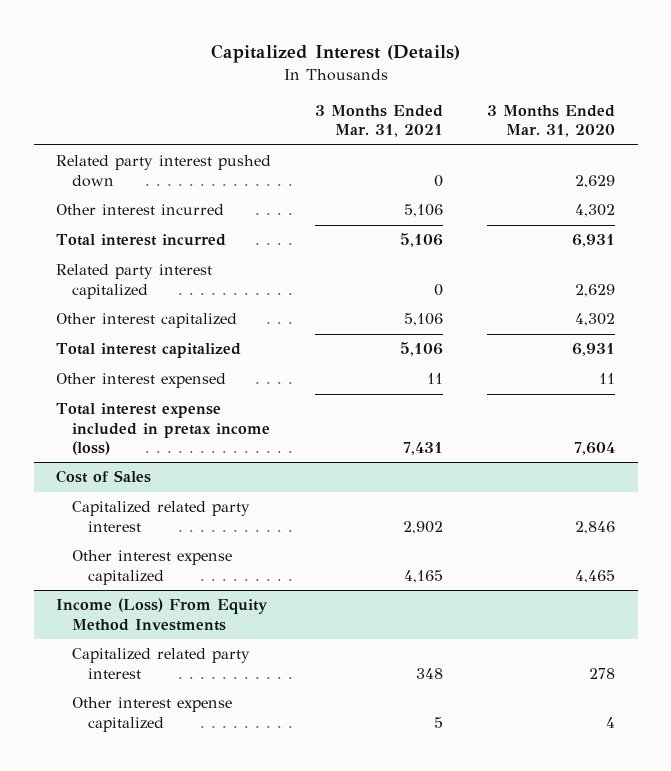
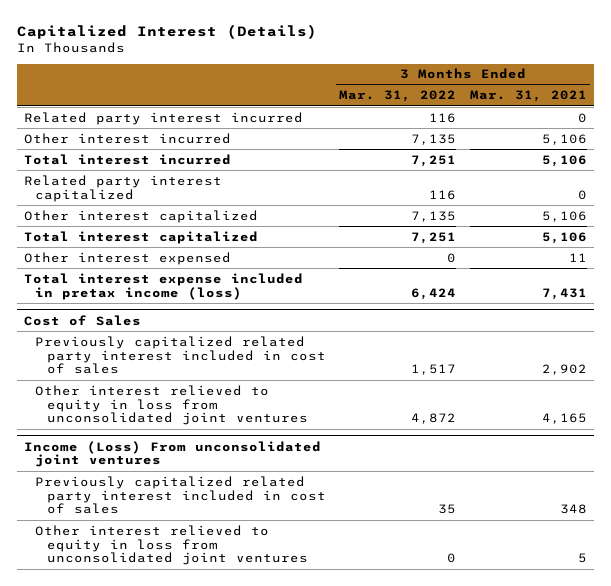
[487,105,616,138] 3 Months Ended Mar. 31, 2020 -> none
none -> [339,90,457,103] Mar. 31, 2022
[55,155,271,187] Related party interest pushed down -> [24,111,304,125] Related party interest incurred
[72,501,251,532] Capitalized related party interest -> [35,335,326,375] Previously capitalized related party interest included in cost of sales
[72,550,233,585] Other interest expense capitalized -> [35,384,308,426] Other interest relieved to equity in loss from unconsolidated joint ventures
[55,598,268,631] Income (Loss) From Equity Method Investments -> [24,440,322,468] Income (Loss) From unconsolidated joint ventures
[72,648,251,679] Capitalized related party interest -> [35,475,326,515] Previously capitalized related party interest included in cost of sales
[72,697,233,732] Other interest expense capitalized -> [35,524,308,566] Other interest relieved to equity in loss from unconsolidated joint ventures

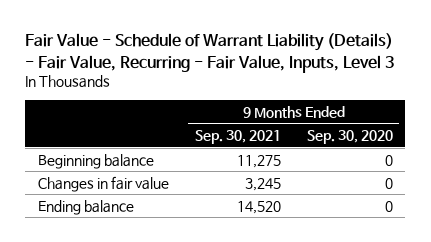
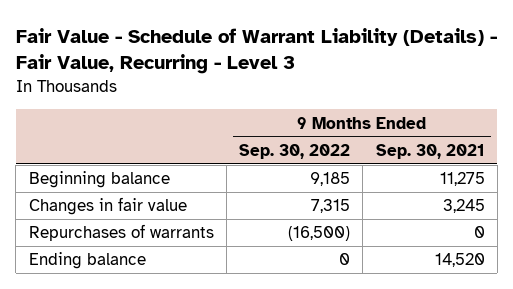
[25,33,395,73] Fair Value - Schedule of Warrant Liability (Details) - Fair Value, Recurring - Fair Value, Inputs, Level 3 -> [15,27,497,75] Fair Value - Schedule of Warrant Liability (Details) - Fair Value, Recurring - Level 3
[306,129,393,144] Sep. 30, 2020 -> none
none -> [239,143,351,159] Sep. 30, 2022
none -> [28,224,214,242] Repurchases of warrants

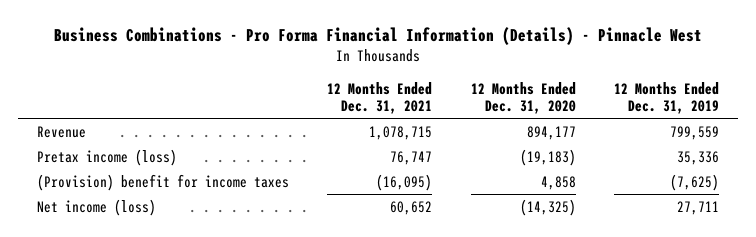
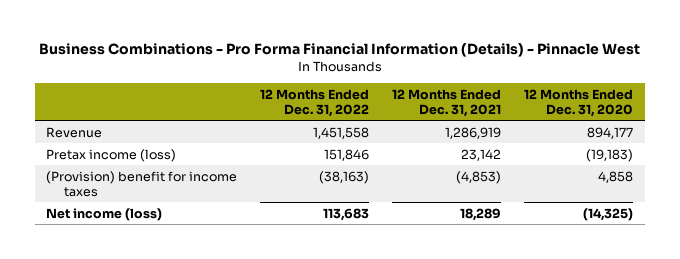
[613,81,719,114] 12 Months Ended Dec. 31, 2019 -> none
none -> [260,88,370,117] 12 Months Ended Dec. 31, 2022
[369,125,433,140] 1,078,715 -> [445,126,502,139] 1,286,919
[390,150,433,165] 76,747 -> [461,148,502,161] 23,142
[376,173,433,191] (16,095) -> [456,170,502,184] (4,853)
[390,200,433,215] 60,652 -> [460,207,502,221] 18,289

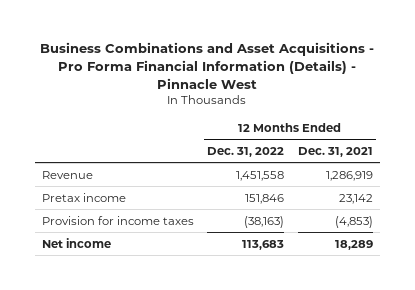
[38,43,640,58] Business Combinations - Pro Forma Financial Information (Details) - Pinnacle West -> [40,42,375,89] Business Combinations and Asset Acquisitions - Pro Forma Financial Information (Details) - Pinnacle West
[524,88,634,117] 12 Months Ended Dec. 31, 2020 -> none
[46,148,177,162] Pretax income (loss) -> [41,192,126,202] Pretax income
[46,170,238,197] (Provision) benefit for income taxes -> [41,215,194,225] Provision for income taxes
[46,207,163,221] Net income (loss) -> [41,237,111,248] Net income

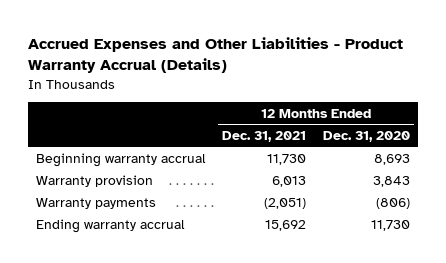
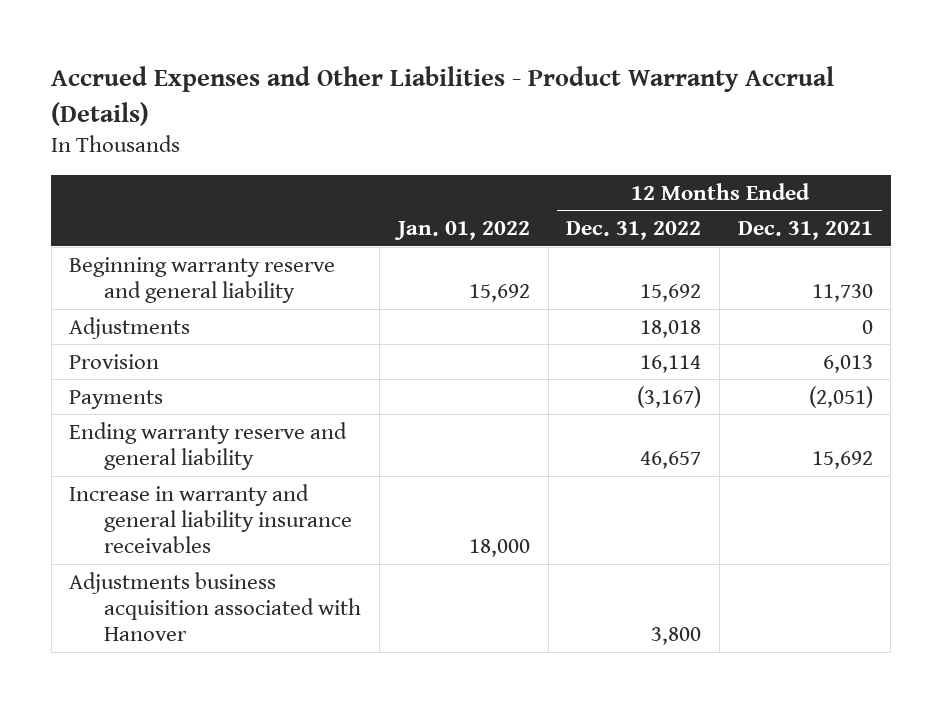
[322,130,410,142] Dec. 31, 2020 -> none
none -> [393,221,530,241] Jan. 01, 2022
none -> [566,221,702,241] Dec. 31, 2022
[36,152,207,167] Beginning warranty accrual -> [69,256,336,303] Beginning warranty reserve and general liability
none -> [69,316,191,339] Adjustments
[36,174,154,187] Warranty provision -> [69,353,160,369] Provision
[36,197,157,209] Warranty payments -> [69,389,164,409] Payments
[36,218,186,233] Ending warranty accrual -> [69,421,348,470] Ending warranty reserve and general liability
none -> [69,483,353,554] Increase in warranty and general liability insurance receivables
none -> [69,571,362,642] Adjustments business acquisition associated with Hanover

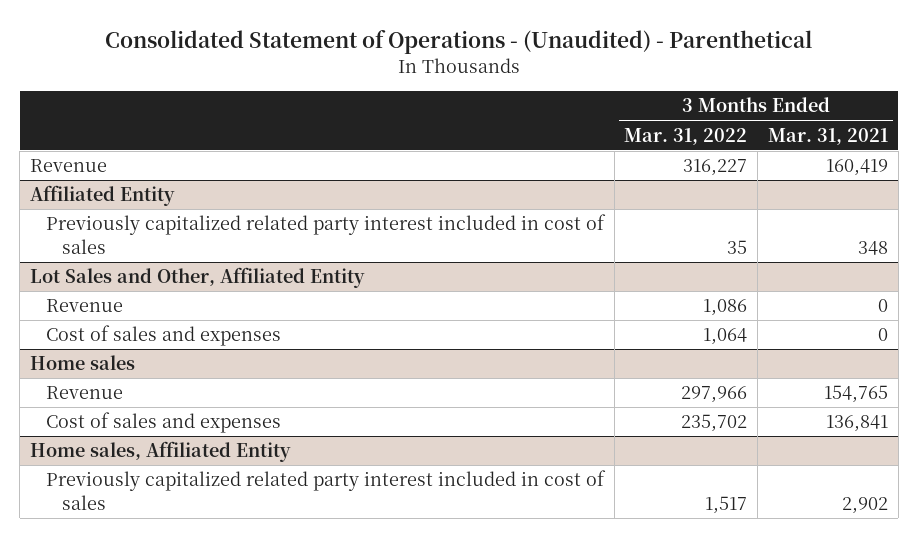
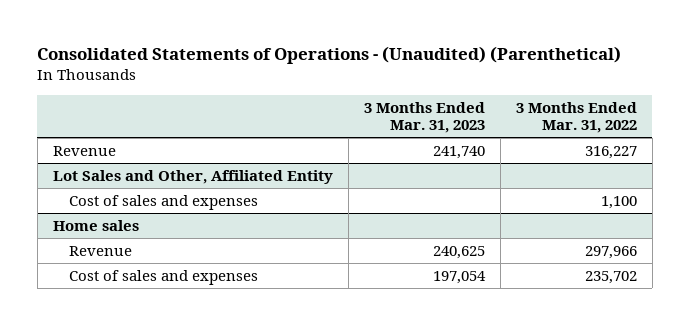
[104,29,812,54] Consolidated Statement of Operations - (Unaudited) - Parenthetical -> [37,46,622,65] Consolidated Statements of Operations - (Unaudited) (Parenthetical)
[767,127,888,145] Mar. 31, 2021 -> none
none -> [363,101,485,134] 3 Months Ended Mar. 31, 2023
[29,185,175,207] Affiliated Entity -> none
[46,214,607,254] Previously capitalized related party interest included in cost of sales -> none
[46,299,124,313] Revenue -> none
[703,328,748,346] 1,064 -> [600,195,637,209] 1,100
[29,441,291,463] Home sales, Affiliated Entity -> none
[46,470,607,510] Previously capitalized related party interest included in cost of sales -> none

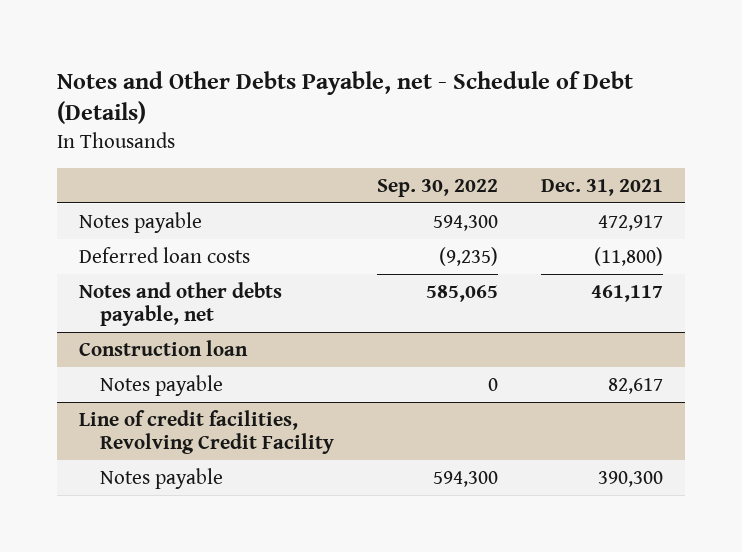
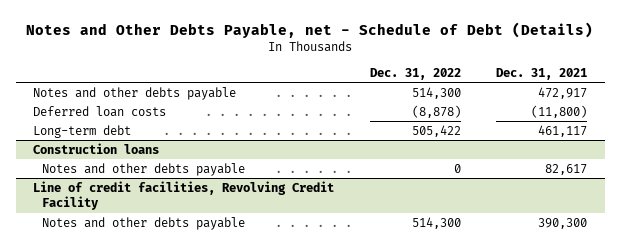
[376,178,498,197] Sep. 30, 2022 -> none
none -> [369,67,461,80] Dec. 31, 2022
[78,211,202,233] Notes payable -> [33,86,237,100] Notes and other debts payable
[78,281,282,327] Notes and other debts payable, net -> [33,124,132,138] Long-term debt
[78,339,248,356] Construction loan -> [33,142,160,154] Construction loans
[99,374,223,396] Notes payable -> [42,162,246,176] Notes and other debts payable
[99,467,223,489] Notes payable -> [42,216,246,230] Notes and other debts payable

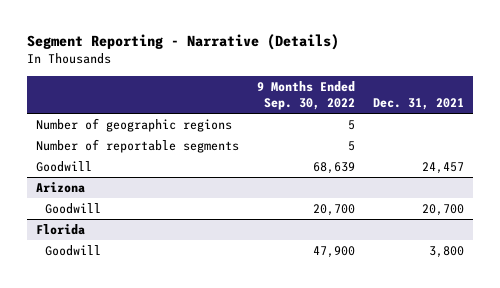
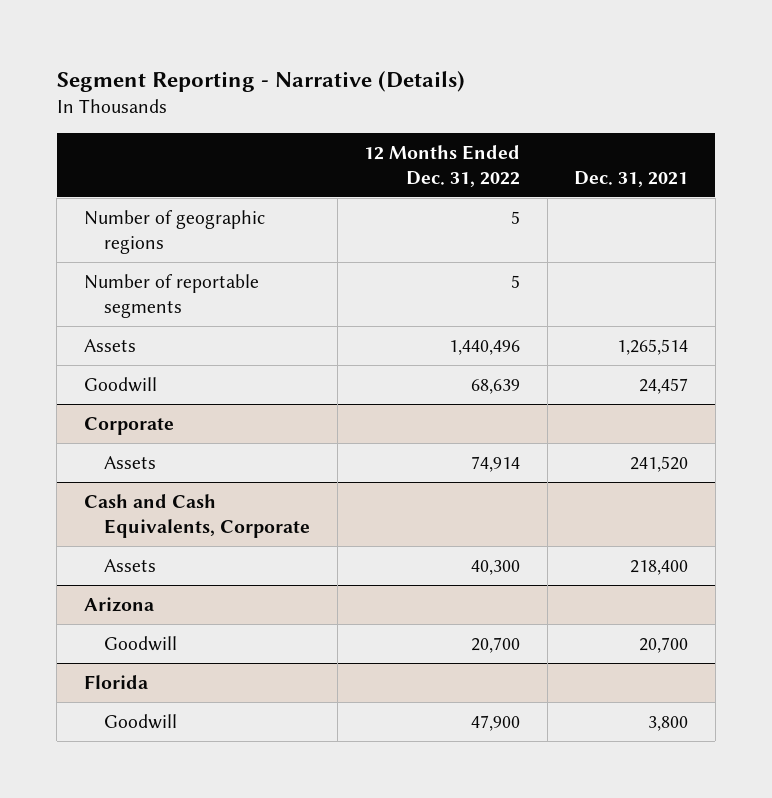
[256,81,355,111] 9 Months Ended Sep. 30, 2022 -> none
none -> [364,144,521,187] 12 Months Ended Dec. 31, 2022
none -> [83,338,136,352] Assets
none -> [83,416,174,435] Corporate
none -> [104,455,157,469] Assets
none -> [83,493,311,538] Cash and Cash Equivalents, Corporate
none -> [104,558,157,572] Assets

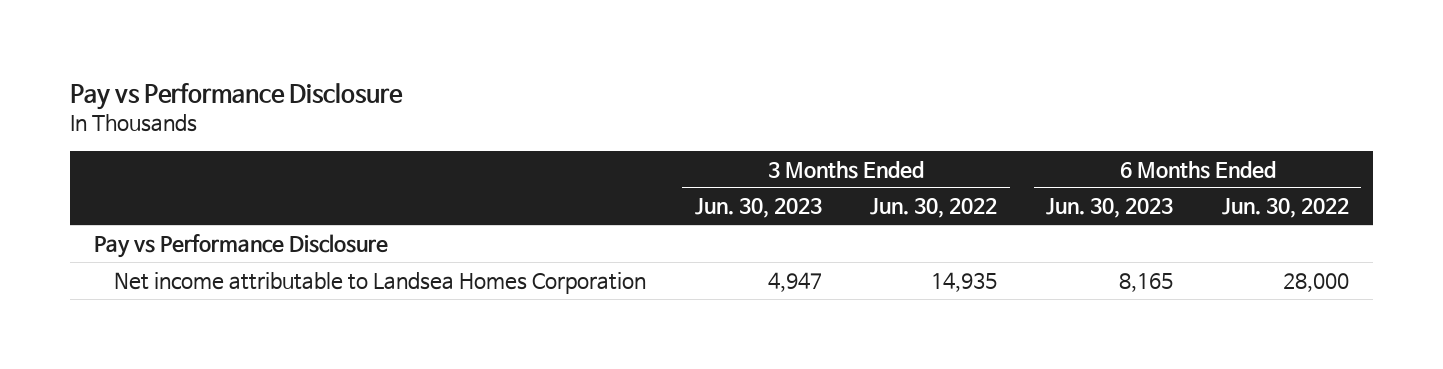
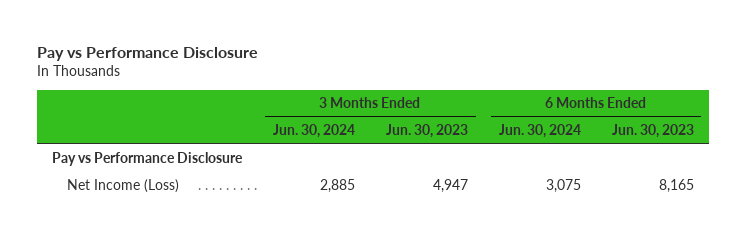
[870,198,998,219] Jun. 30, 2022 -> none
[1222,198,1350,219] Jun. 30, 2022 -> none
none -> [272,124,355,139] Jun. 30, 2024
none -> [498,124,581,139] Jun. 30, 2024
[113,271,646,294] Net income attributable to Landsea Homes Corporation -> [66,179,179,194] Net Income (Loss)

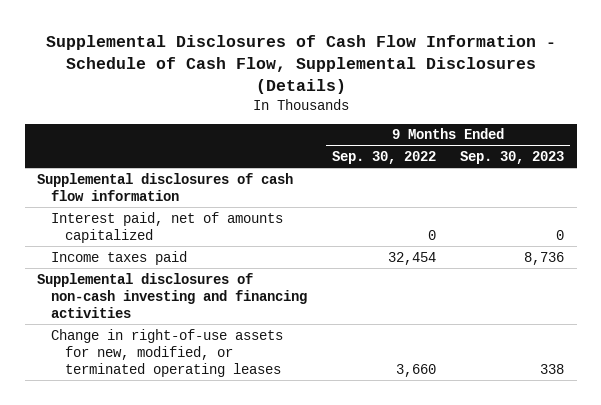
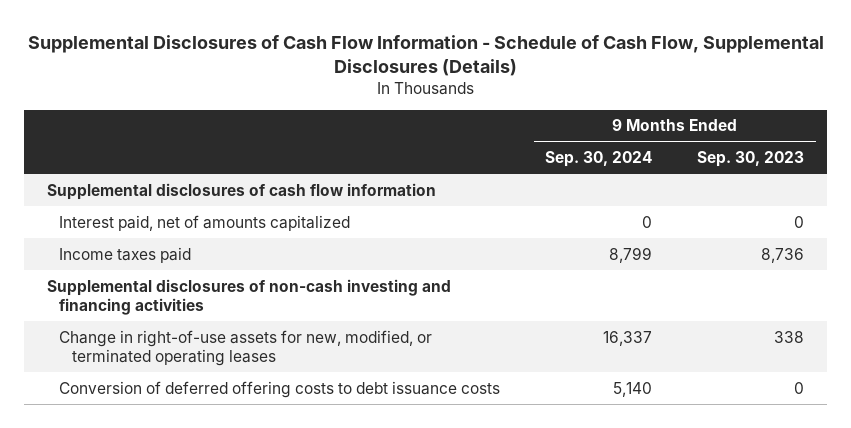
[331,151,436,165] Sep. 30, 2022 -> none
none -> [545,151,653,168] Sep. 30, 2024
none -> [59,380,501,398] Conversion of deferred offering costs to debt issuance costs

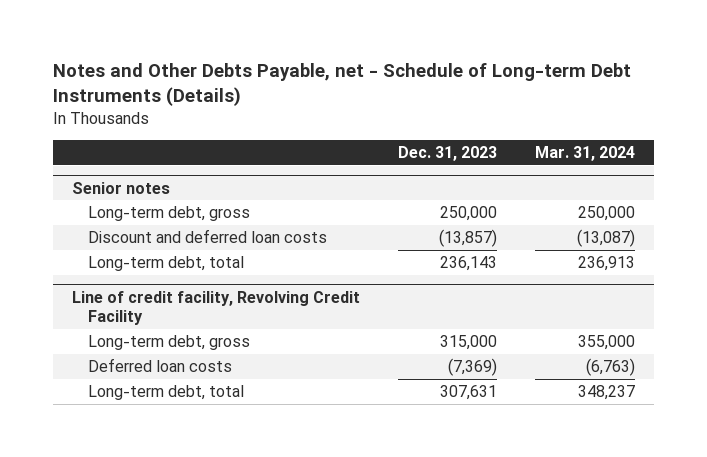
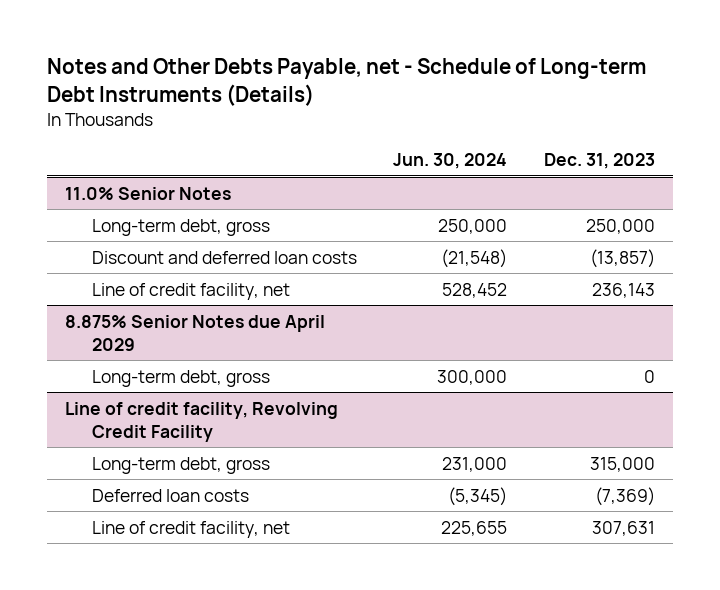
[534,145,635,161] Mar. 31, 2024 -> none
none -> [393,153,508,170] Jun. 30, 2024
[71,181,170,194] Senior notes -> [65,186,232,200] 11.0% Senior Notes
[88,256,245,272] Long-term debt, total -> [91,282,290,300] Line of credit facility, net
none -> [65,314,326,351] 8.875% Senior Notes due April 2029
none -> [91,369,270,387] Long-term debt, gross
[88,385,245,401] Long-term debt, total -> [91,520,290,538] Line of credit facility, net

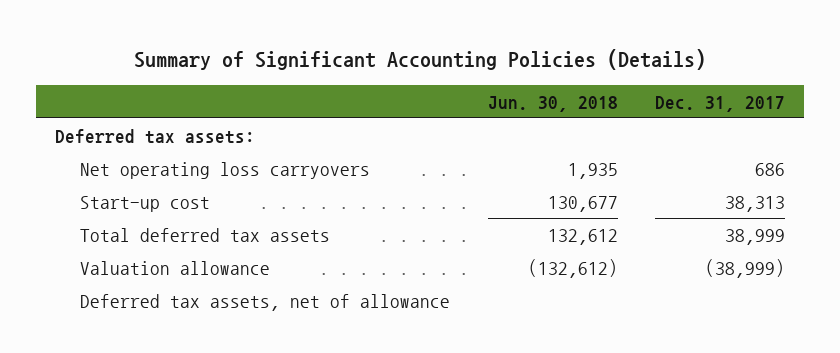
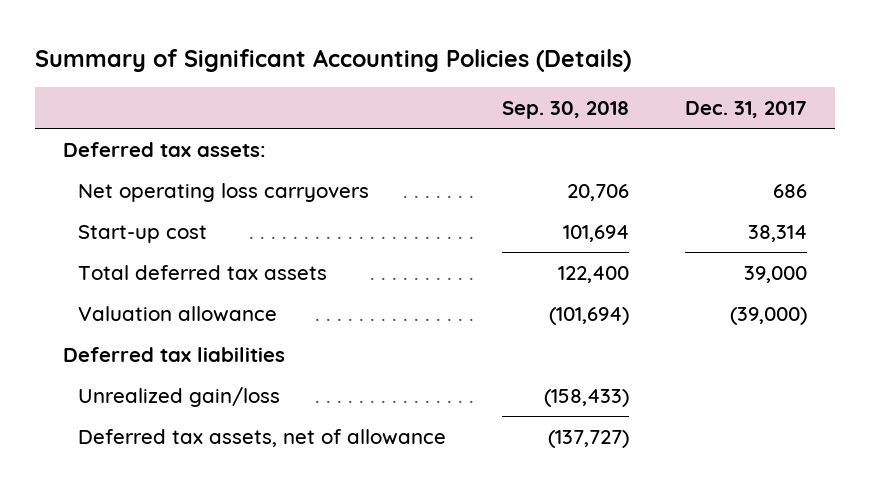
[487,95,618,112] Jun. 30, 2018 -> none
none -> [502,101,630,120] Sep. 30, 2018
[725,195,786,212] 38,313 -> [748,224,808,242] 38,314
[725,228,786,245] 38,999 -> [744,265,808,283] 39,000
[705,258,786,278] (38,999) -> [730,306,808,325] (39,000)
none -> [62,346,285,362] Deferred tax liabilities
none -> [77,386,280,407] Unrealized gain/loss

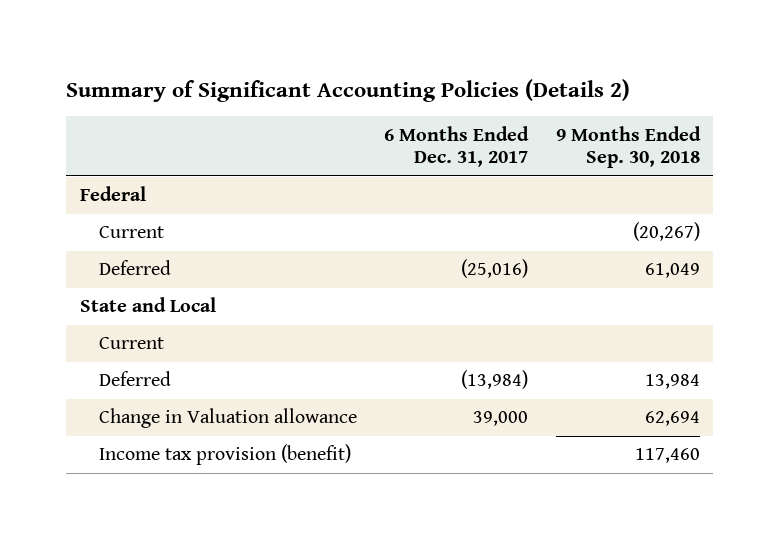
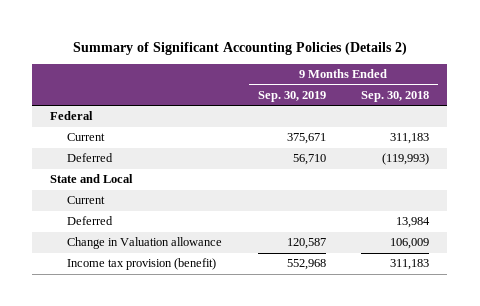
[384,125,530,168] 6 Months Ended Dec. 31, 2017 -> none
none -> [257,91,326,103] Sep. 30, 2019
[632,222,700,242] (20,267) -> [390,133,430,145] 311,183
[644,263,700,279] 61,049 -> [382,153,430,166] (119,993)
[644,411,700,427] 62,694 -> [390,238,430,250] 106,009
[634,448,700,464] 117,460 -> [390,259,430,271] 311,183

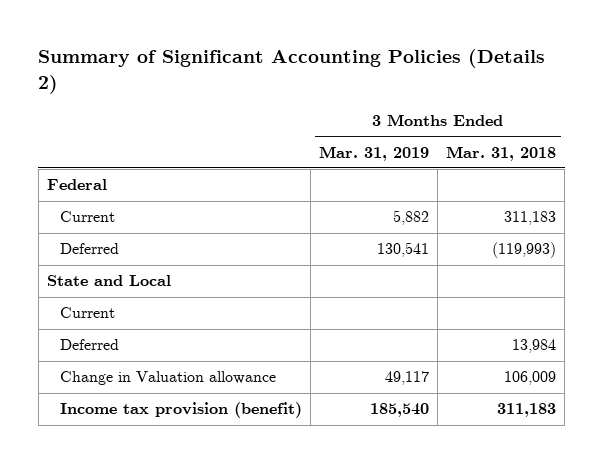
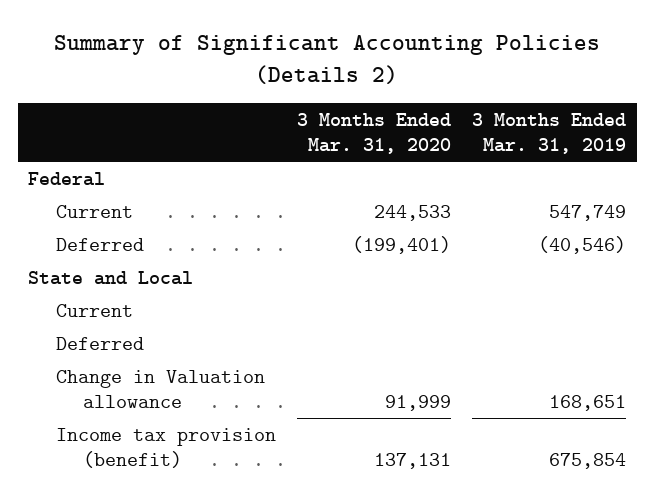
[446,145,557,161] Mar. 31, 2018 -> none
none -> [297,112,452,155] 3 Months Ended Mar. 31, 2020
[393,210,430,226] 5,882 -> [549,204,627,221] 547,749
[377,242,430,258] 130,541 -> [538,235,627,254] (40,546)
[385,371,430,386] 49,117 -> [549,395,627,412] 168,651
[370,403,430,418] 185,540 -> [549,453,627,470] 675,854

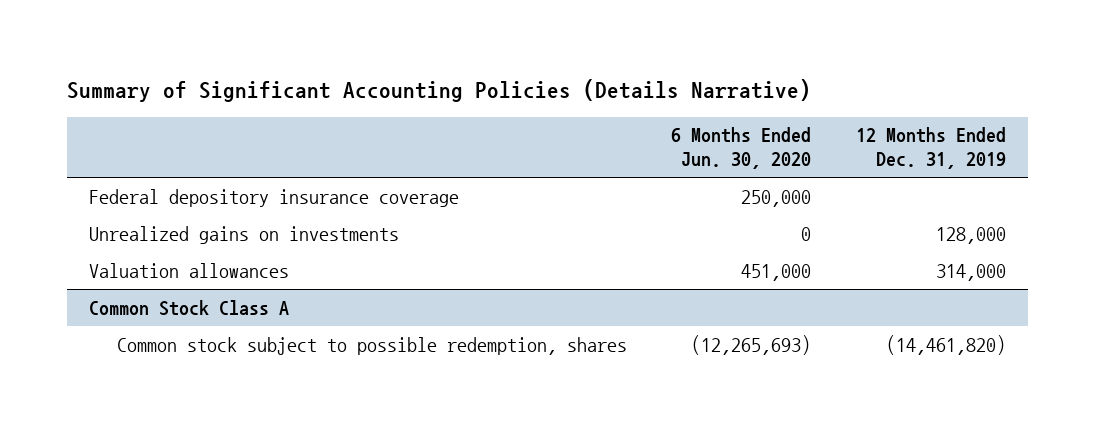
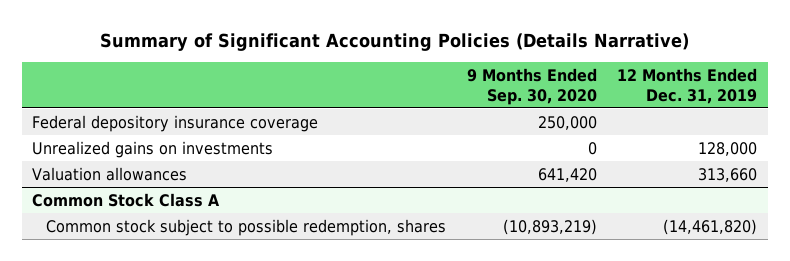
[671,127,812,170] 6 Months Ended Jun. 30, 2020 -> none
none -> [466,68,597,105] 9 Months Ended Sep. 30, 2020
[935,263,1006,281] 314,000 -> [698,167,758,182] 313,660

